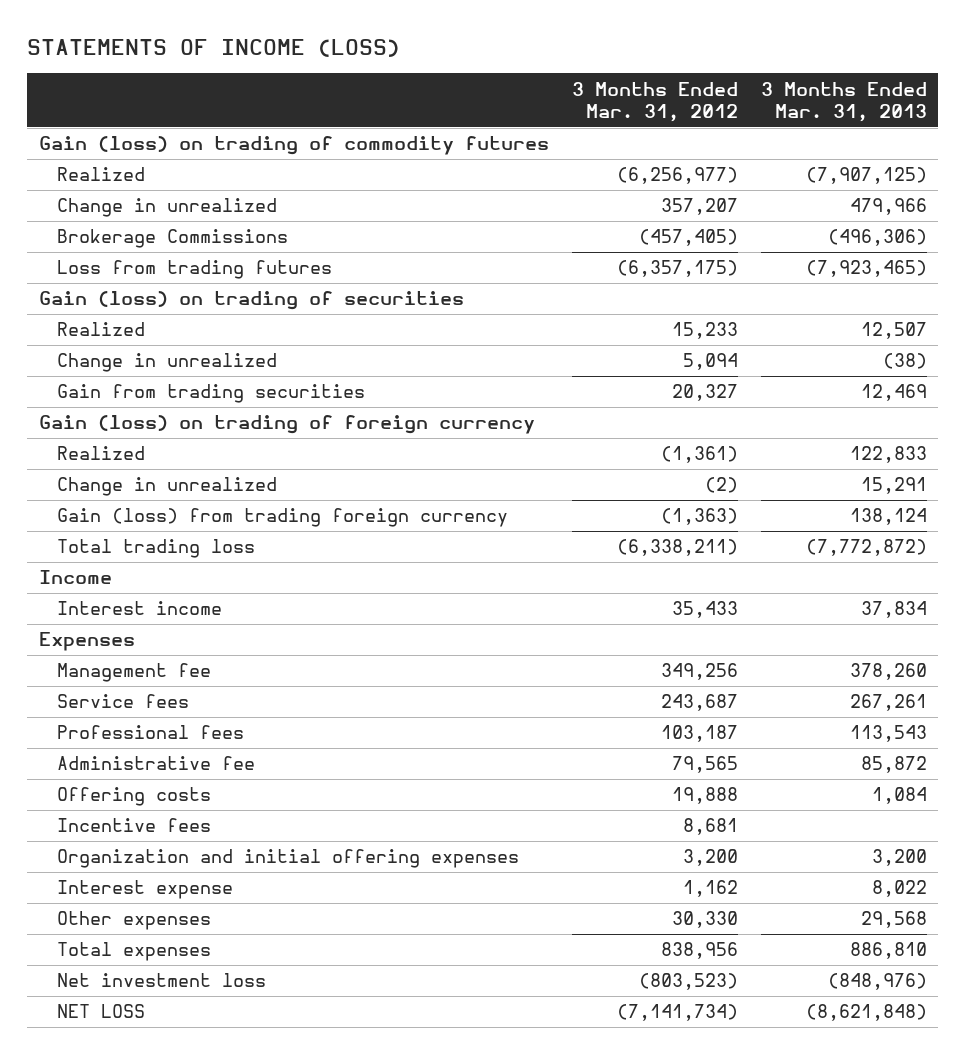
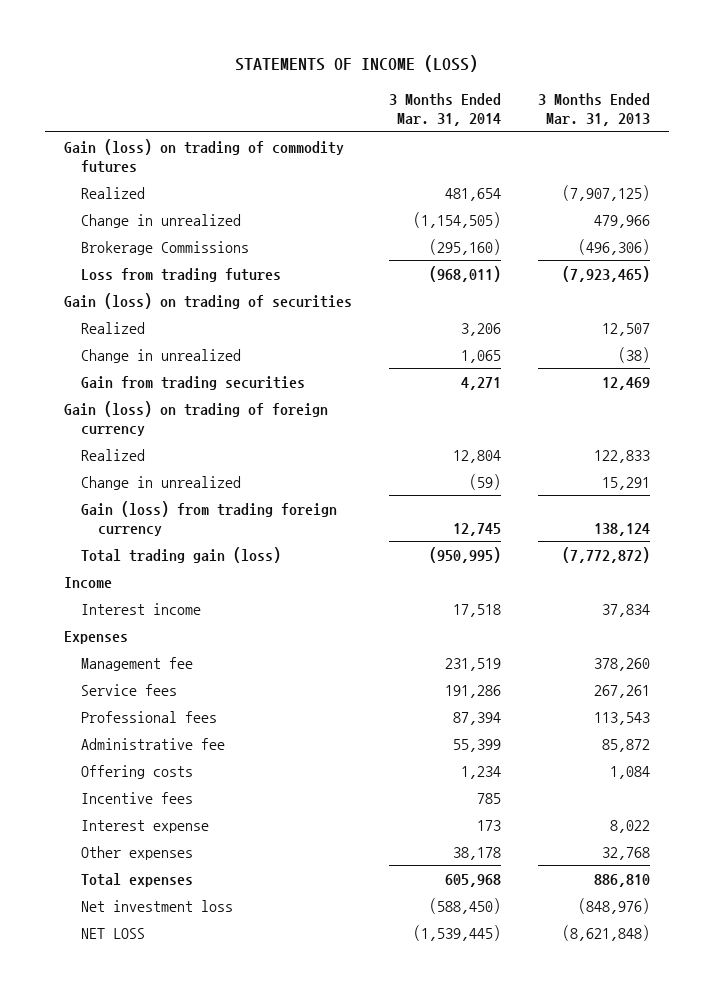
[571,81,738,123] 3 Months Ended Mar. 31, 2012 -> none
none -> [388,92,501,127] 3 Months Ended Mar. 31, 2014
[57,539,256,559] Total trading loss -> [80,546,281,563] Total trading gain (loss)
[57,849,520,869] Organization and initial offering expenses -> none
[860,911,927,929] 29,568 -> [602,846,651,860] 32,768

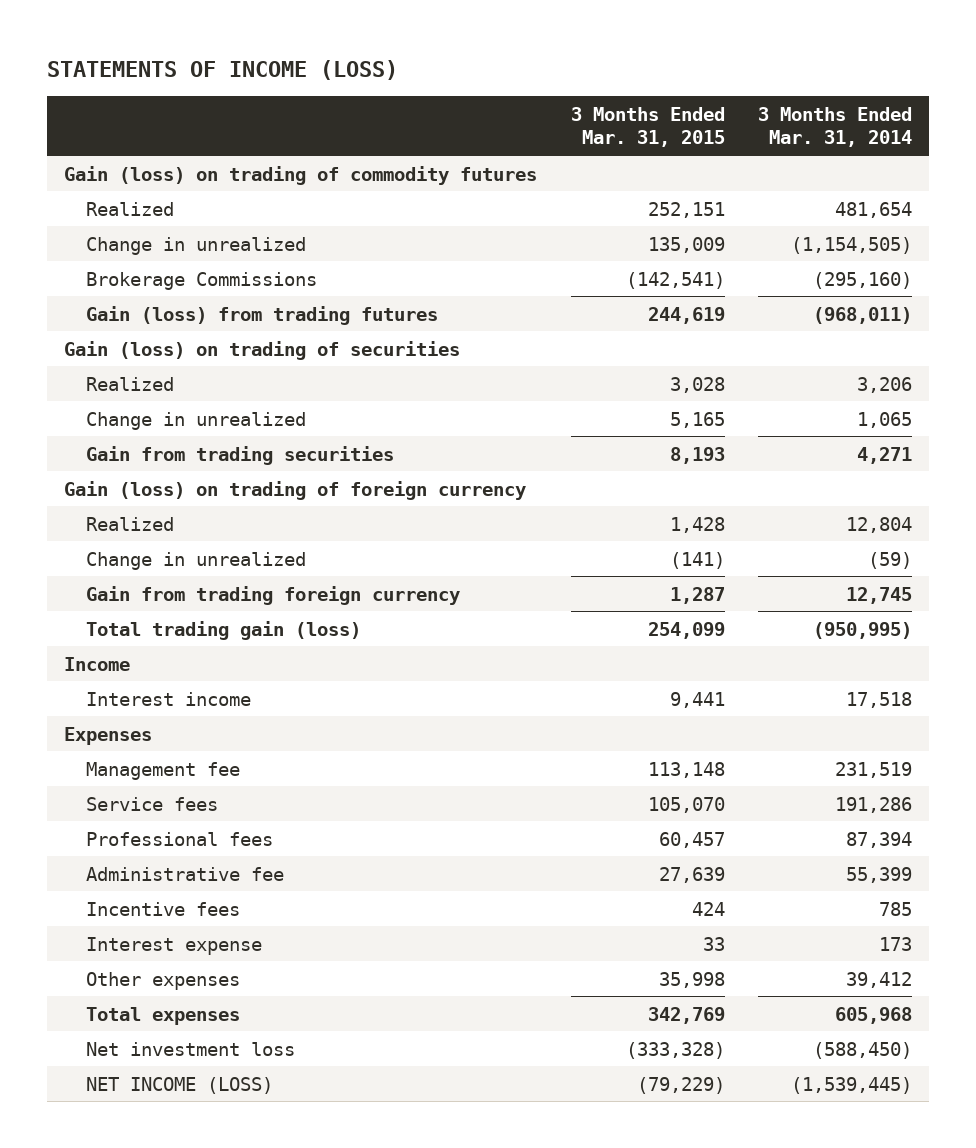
[538,92,651,127] 3 Months Ended Mar. 31, 2013 -> none
none -> [570,106,725,148] 3 Months Ended Mar. 31, 2015
[80,267,281,282] Loss from trading futures -> [85,305,438,325] Gain (loss) from trading futures
[80,500,337,536] Gain (loss) from trading foreign currency -> [85,585,460,605] Gain from trading foreign currency
[80,764,193,779] Offering costs -> none
[452,846,501,860] 38,178 -> [846,971,913,988] 39,412
[80,927,145,939] NET LOSS -> [85,1076,273,1094] NET INCOME (LOSS)

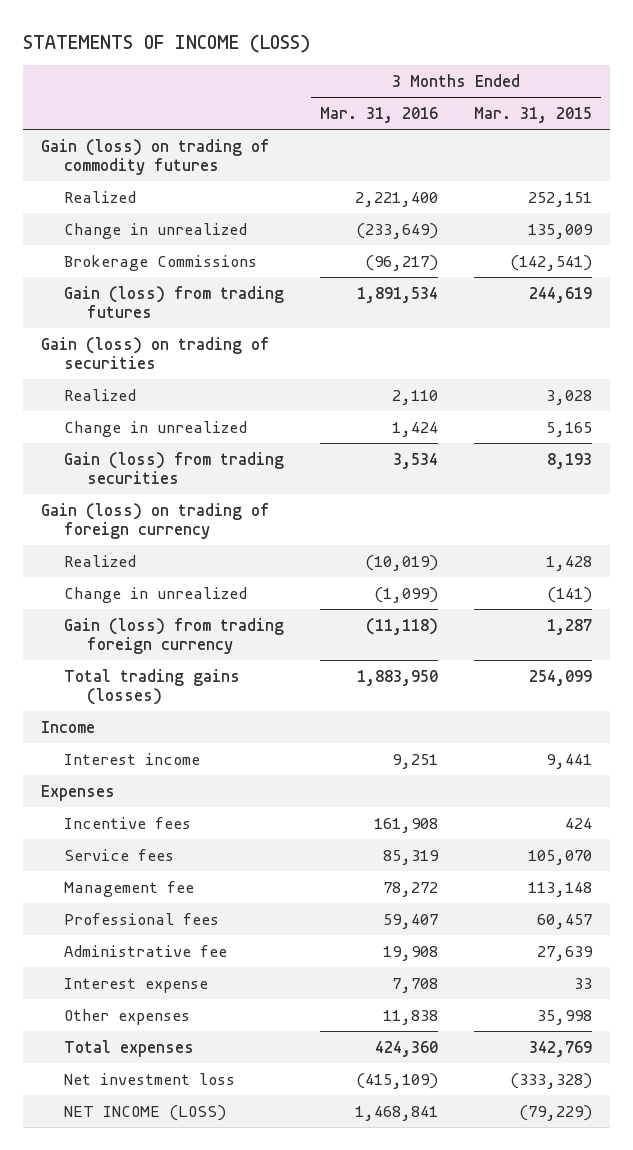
[758,106,913,148] 3 Months Ended Mar. 31, 2014 -> none
none -> [320,106,439,123] Mar. 31, 2016
[85,445,394,465] Gain from trading securities -> [64,451,285,484] Gain (loss) from trading securities
[85,585,460,605] Gain from trading foreign currency -> [64,617,285,654] Gain (loss) from trading foreign currency
[85,620,361,640] Total trading gain (loss) -> [64,668,241,705] Total trading gains (losses)
[85,901,240,916] Incentive fees -> [64,816,192,829] Incentive fees
[85,761,240,780] Management fee -> [64,880,195,897] Management fee

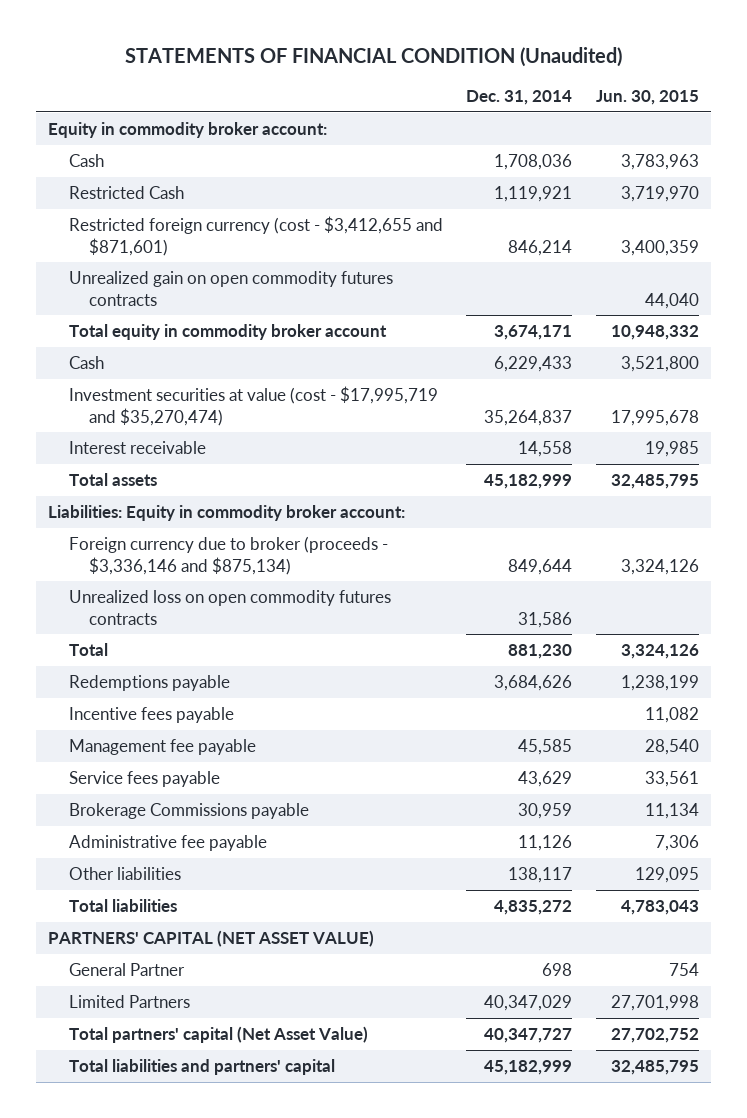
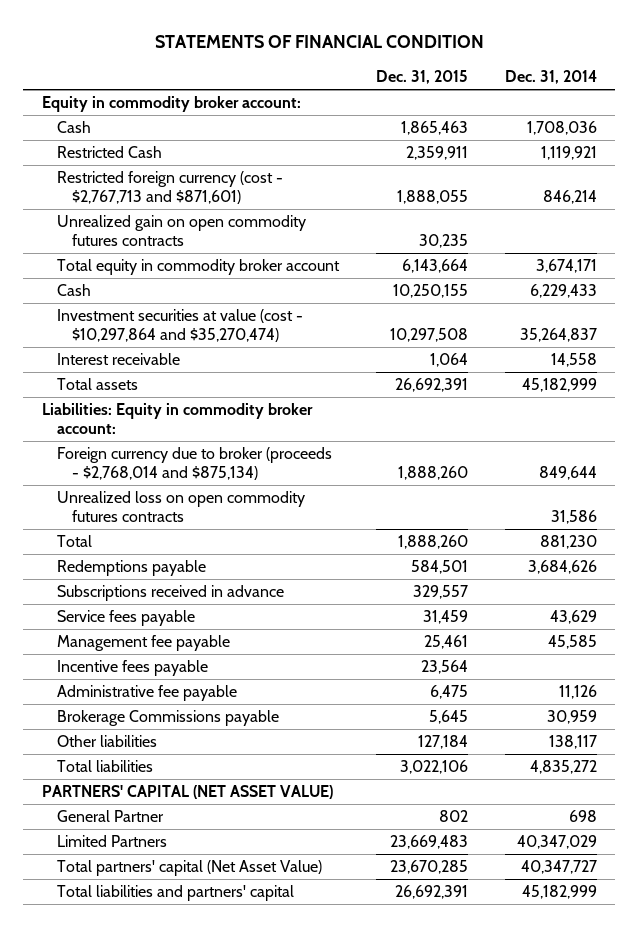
[124,47,622,68] STATEMENTS OF FINANCIAL CONDITION (Unaudited) -> [155,34,485,48] STATEMENTS OF FINANCIAL CONDITION
[595,90,699,106] Jun. 30, 2015 -> none
none -> [375,69,468,84] Dec. 31, 2015
[68,215,443,256] Restricted foreign currency (cost - $3,412,655 and $871,601) -> [56,171,283,204] Restricted foreign currency (cost - $2,767,713 and $871,601)
[68,385,438,426] Investment securities at value (cost - $17,995,719 and $35,270,474) -> [56,309,303,342] Investment securities at value (cost - $10,297,864 and $35,270,474)
[68,535,388,575] Foreign currency due to broker (proceeds - $3,336,146 and $875,134) -> [56,447,332,480] Foreign currency due to broker (proceeds - $2,768,014 and $875,134)
none -> [56,585,284,602] Subscriptions received in advance
[68,738,256,755] Management fee payable -> [56,635,230,652] Management fee payable
[68,706,234,723] Incentive fees payable -> [56,660,208,677] Incentive fees payable
[68,802,309,819] Brokerage Commissions payable -> [56,710,279,727] Brokerage Commissions payable

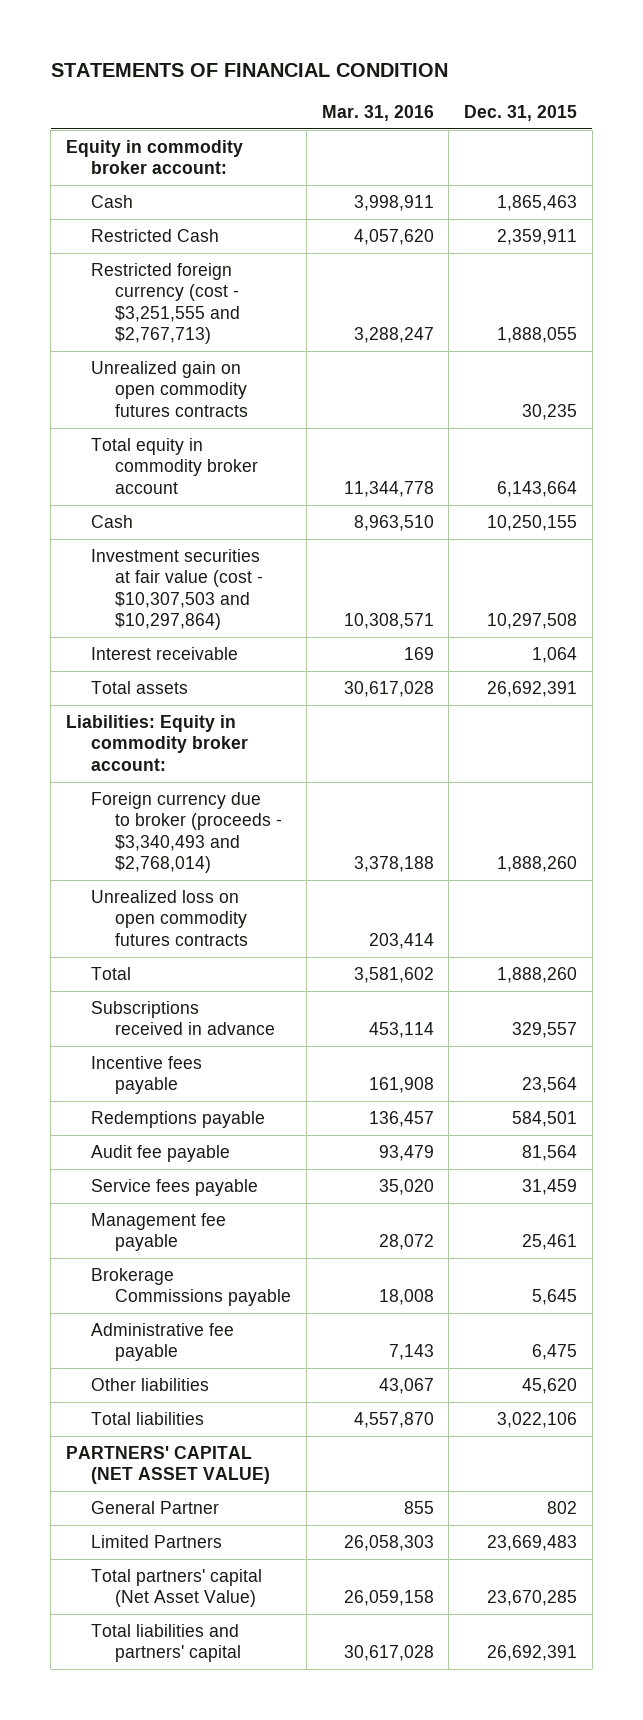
[504,69,597,84] Dec. 31, 2014 -> none
none -> [321,104,434,121] Mar. 31, 2016
[56,171,283,204] Restricted foreign currency (cost - $2,767,713 and $871,601) -> [90,262,241,345] Restricted foreign currency (cost - $3,251,555 and $2,767,713)
[56,309,303,342] Investment securities at value (cost - $10,297,864 and $35,270,474) -> [90,548,264,631] Investment securities at fair value (cost - $10,307,503 and $10,297,864)
[56,447,332,480] Foreign currency due to broker (proceeds - $2,768,014 and $875,134) -> [90,791,283,874] Foreign currency due to broker (proceeds - $3,340,493 and $2,768,014)
[56,660,208,677] Incentive fees payable -> [90,1055,202,1095] Incentive fees payable
[56,560,206,577] Redemptions payable -> [90,1110,265,1128] Redemptions payable
none -> [90,1144,230,1162] Audit fee payable
[56,685,237,702] Administrative fee payable -> [90,1322,234,1362] Administrative fee payable
[417,735,468,750] 127,184 -> [522,1377,578,1394] 45,620

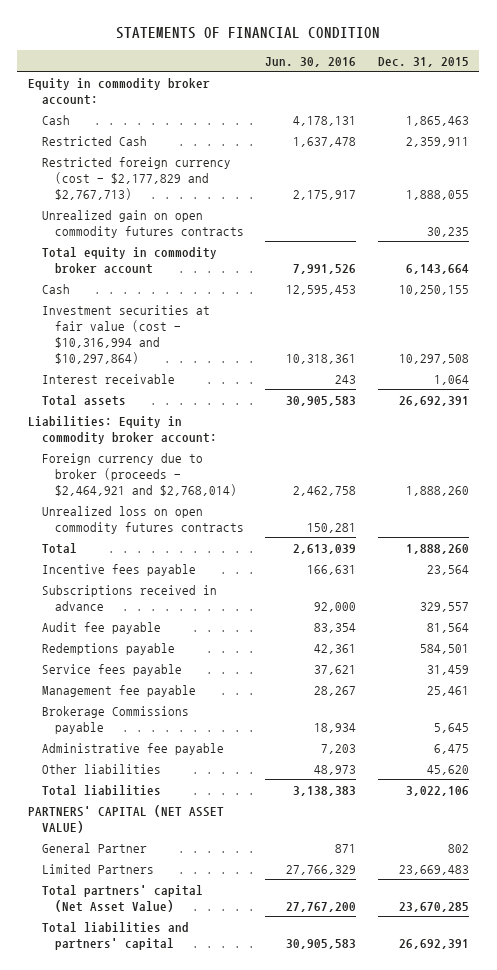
[321,104,434,121] Mar. 31, 2016 -> none
none -> [265,56,357,67] Jun. 30, 2016
[90,262,241,345] Restricted foreign currency (cost - $3,251,555 and $2,767,713) -> [41,156,231,200] Restricted foreign currency (cost - $2,177,829 and $2,767,713)
[90,548,264,631] Investment securities at fair value (cost - $10,307,503 and $10,297,864) -> [41,304,210,364] Investment securities at fair value (cost - $10,316,994 and $10,297,864)
[90,791,283,874] Foreign currency due to broker (proceeds - $3,340,493 and $2,768,014) -> [41,452,238,496] Foreign currency due to broker (proceeds - $2,464,921 and $2,768,014)
[90,1000,276,1036] Subscriptions received in advance -> [41,584,217,611] Subscriptions received in advance
[90,1110,265,1128] Redemptions payable -> [41,642,175,655] Redemptions payable

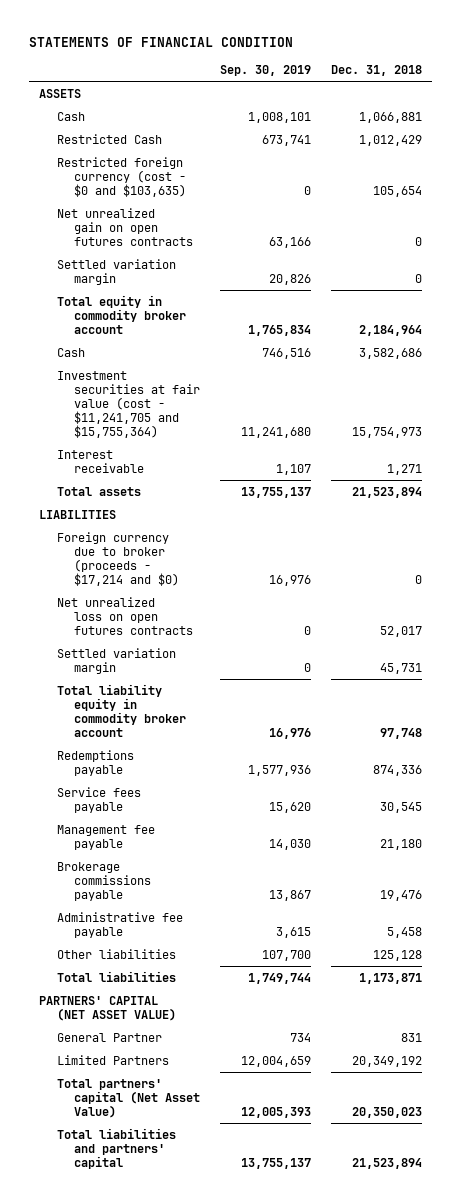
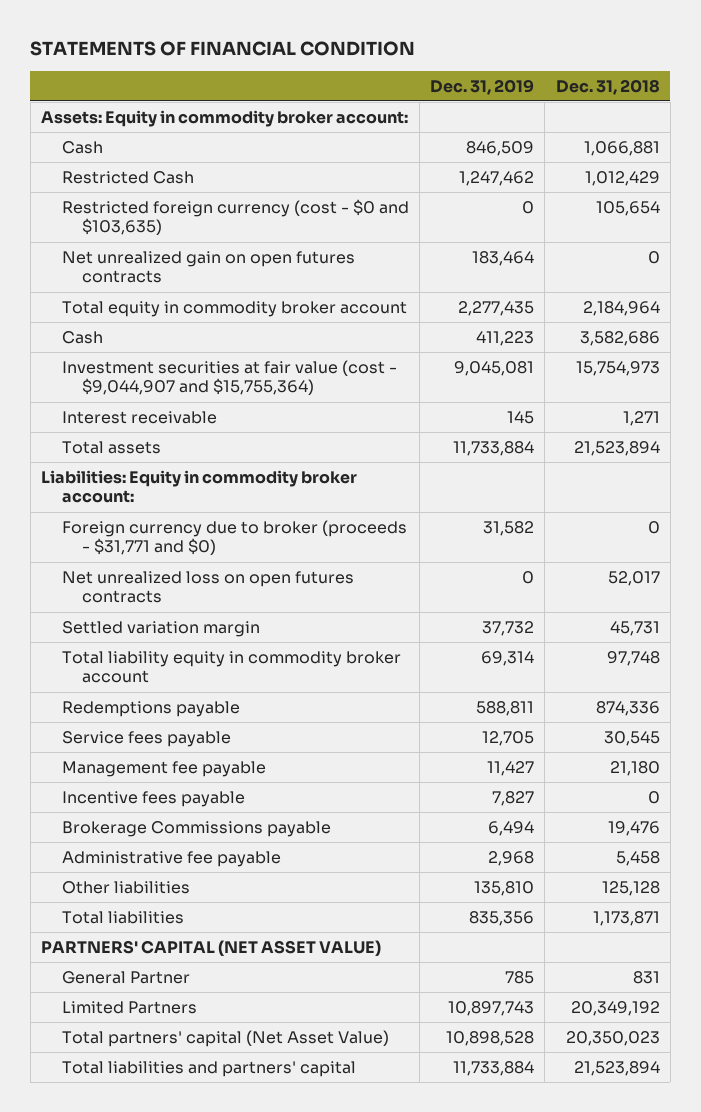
[219,64,311,76] Sep. 30, 2019 -> none
none -> [430,78,535,95] Dec. 31, 2019
[39,88,82,98] ASSETS -> none
none -> [41,109,409,127] Assets: Equity in commodity broker account:
[56,258,176,285] Settled variation margin -> none
[56,370,200,438] Investment securities at fair value (cost - $11,241,705 and $15,755,364) -> [61,359,397,396] Investment securities at fair value (cost - $9,044,907 and $15,755,364)
[39,509,117,519] LIABILITIES -> none
none -> [41,469,358,504] Liabilities: Equity in commodity broker account:
[56,531,179,586] Foreign currency due to broker (proceeds - $17,214 and $0) -> [61,519,407,556] Foreign currency due to broker (proceeds - $31,771 and $0)
none -> [61,790,245,807] Incentive fees payable
[56,861,151,901] Brokerage commissions payable -> [61,820,331,837] Brokerage Commissions payable

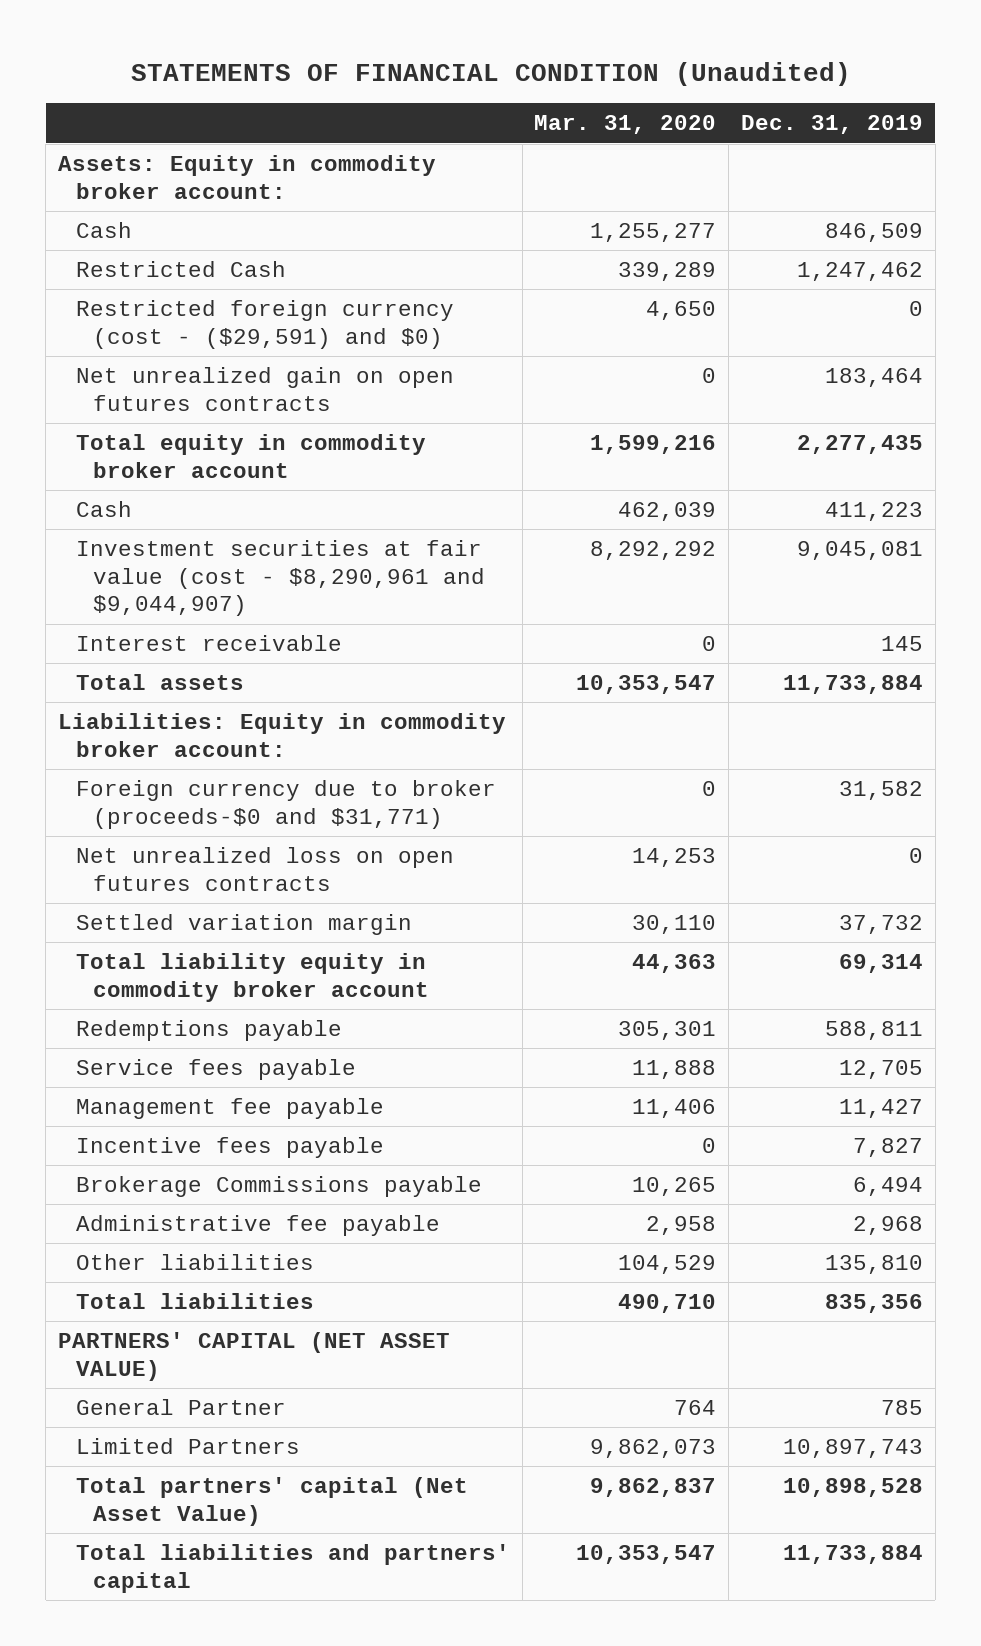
[30,40,416,56] STATEMENTS OF FINANCIAL CONDITION -> [130,61,851,86] STATEMENTS OF FINANCIAL CONDITION (Unaudited)
[555,78,660,95] Dec. 31, 2018 -> none
none -> [534,115,717,135] Mar. 31, 2020
[61,198,409,236] Restricted foreign currency (cost - $0 and $103,635) -> [75,300,454,349] Restricted foreign currency (cost - ($29,591) and $0)
[61,359,397,396] Investment securities at fair value (cost - $9,044,907 and $15,755,364) -> [75,540,486,617] Investment securities at fair value (cost - $8,290,961 and $9,044,907)
[61,519,407,556] Foreign currency due to broker (proceeds - $31,771 and $0) -> [75,780,496,829] Foreign currency due to broker (proceeds-$0 and $31,771)

